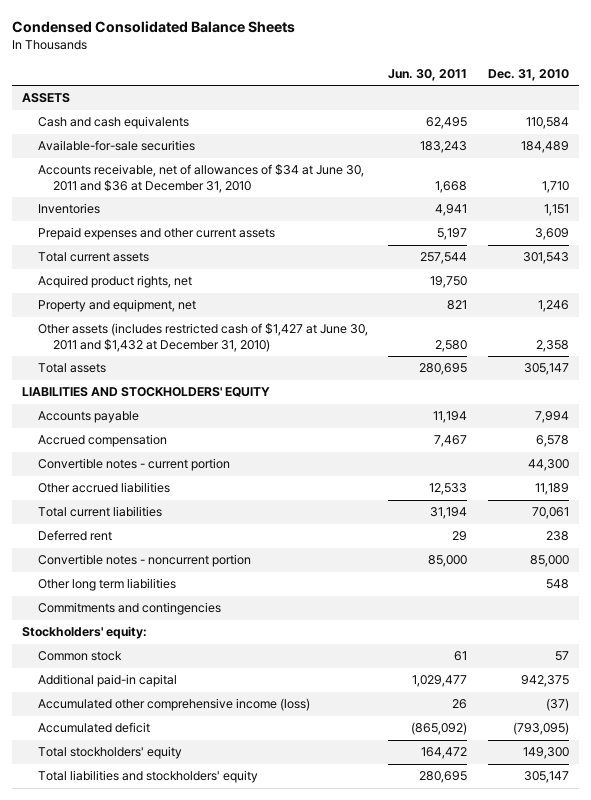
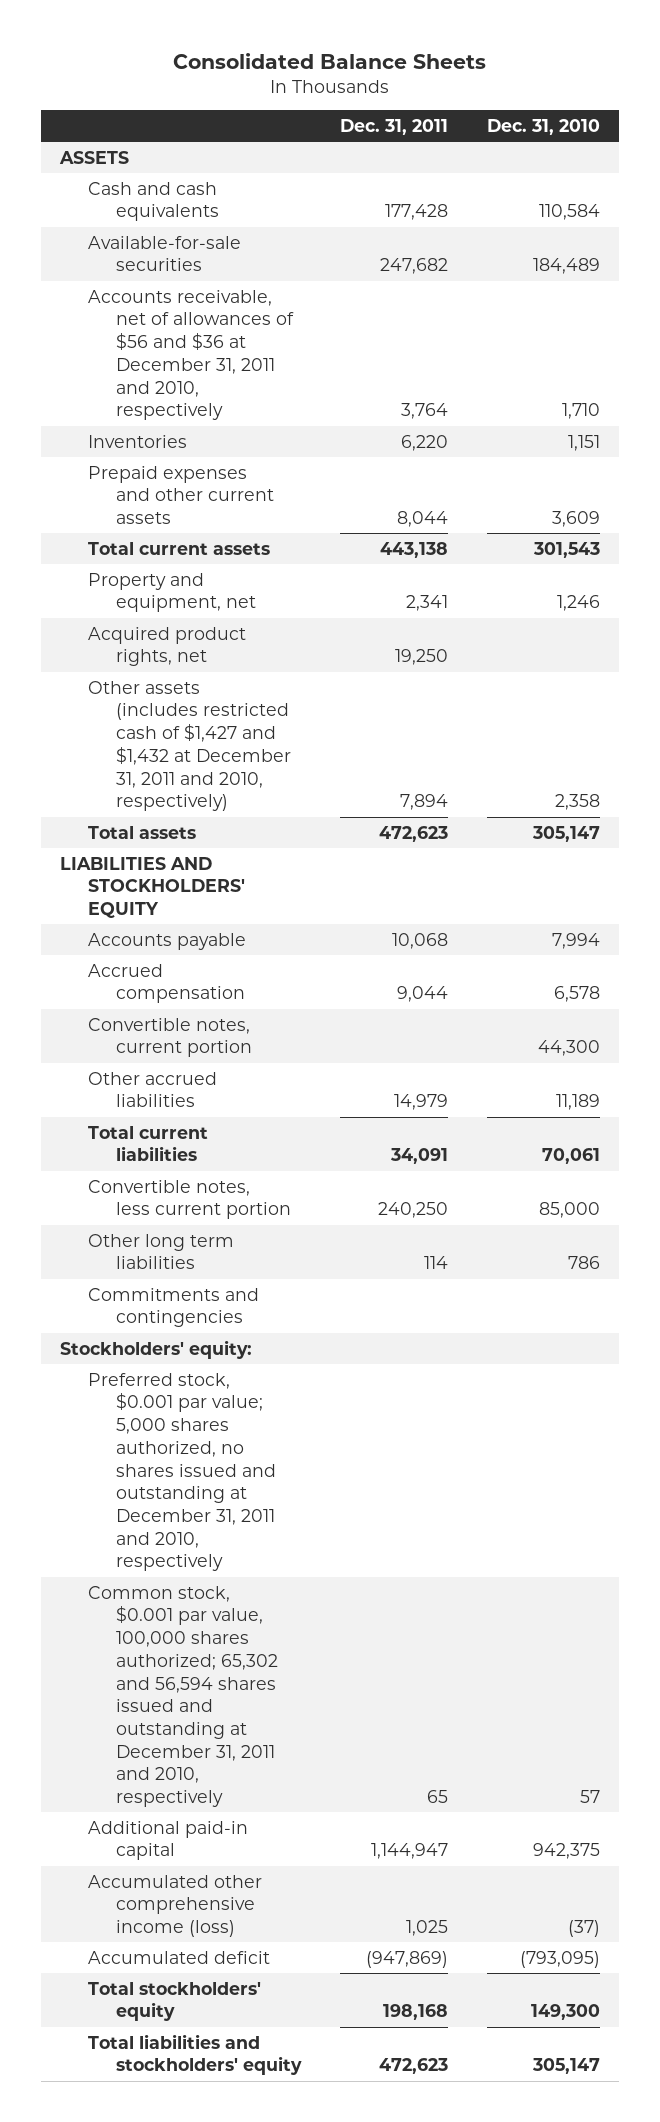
[12,20,296,33] Condensed Consolidated Balance Sheets -> [173,52,487,69] Consolidated Balance Sheets
[388,68,468,81] Jun. 30, 2011 -> none
none -> [339,118,448,135] Dec. 31, 2011
[37,164,364,193] Accounts receivable, net of allowances of $34 at June 30, 2011 and $36 at December 31, 2010 -> [88,289,295,421] Accounts receivable, net of allowances of $56 and $36 at December 31, 2011 and 2010, respectively
[37,275,192,289] Acquired product rights, net -> [88,626,247,667] Acquired product rights, net
[37,323,368,352] Other assets (includes restricted cash of $1,427 at June 30, 2011 and $1,432 at December 31, 2010) -> [88,680,292,812] Other assets (includes restricted cash of $1,427 and $1,432 at December 31, 2011 and 2010, respectively)
[37,458,230,472] Convertible notes - current portion -> [88,1017,253,1058] Convertible notes, current portion
[37,530,112,542] Deferred rent -> none
[37,554,251,568] Convertible notes - noncurrent portion -> [88,1179,292,1220] Convertible notes, less current portion
[545,579,569,590] 548 -> [567,1256,600,1270] 786
none -> [88,1372,277,1572] Preferred stock, $0.001 par value; 5,000 shares authorized, no shares issued and outstanding at December 31, 2011 and 2010, respectively
[37,651,122,662] Common stock -> [88,1585,279,1808] Common stock, $0.001 par value, 100,000 shares authorized; 65,302 and 56,594 shares issued and outstanding at December 31, 2011 and 2010, respectively

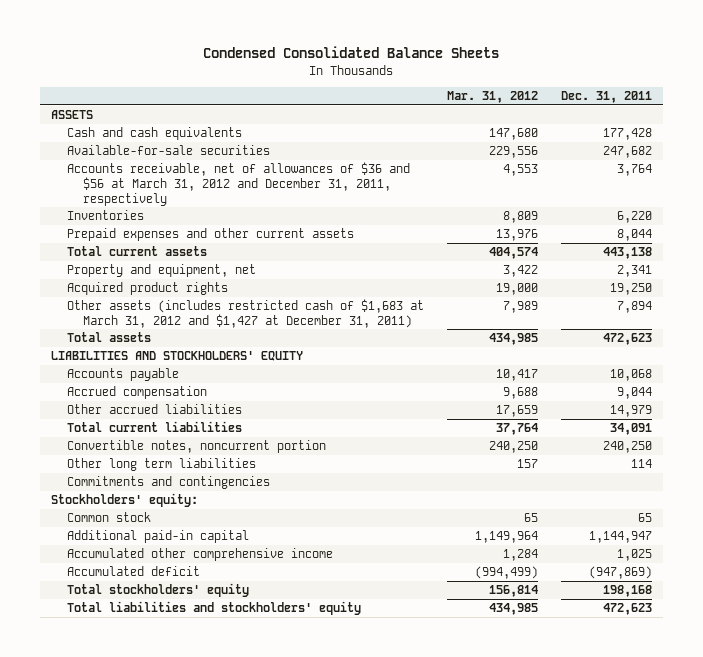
[173,52,487,69] Consolidated Balance Sheets -> [203,46,500,59] Condensed Consolidated Balance Sheets
[486,118,600,135] Dec. 31, 2010 -> none
none -> [446,90,538,103] Mar. 31, 2012
[88,289,295,421] Accounts receivable, net of allowances of $56 and $36 at December 31, 2011 and 2010, respectively -> [67,162,411,206] Accounts receivable, net of allowances of $36 and $56 at March 31, 2012 and December 31, 2011, respectively
[88,626,247,667] Acquired product rights, net -> [67,282,229,296] Acquired product rights
[88,680,292,812] Other assets (includes restricted cash of $1,427 and $1,432 at December 31, 2011 and 2010, respectively) -> [67,299,425,328] Other assets (includes restricted cash of $1,683 at March 31, 2012 and $1,427 at December 31, 2011)
[88,1017,253,1058] Convertible notes, current portion -> none
[88,1179,292,1220] Convertible notes, less current portion -> [67,440,327,454] Convertible notes, noncurrent portion
[88,1372,277,1572] Preferred stock, $0.001 par value; 5,000 shares authorized, no shares issued and outstanding at December 31, 2011 and 2010, respectively -> none
[88,1585,279,1808] Common stock, $0.001 par value, 100,000 shares authorized; 65,302 and 56,594 shares issued and outstanding at December 31, 2011 and 2010, respectively -> [67,512,152,523] Common stock
[88,1874,263,1938] Accumulated other comprehensive income (loss) -> [67,548,334,562] Accumulated other comprehensive income

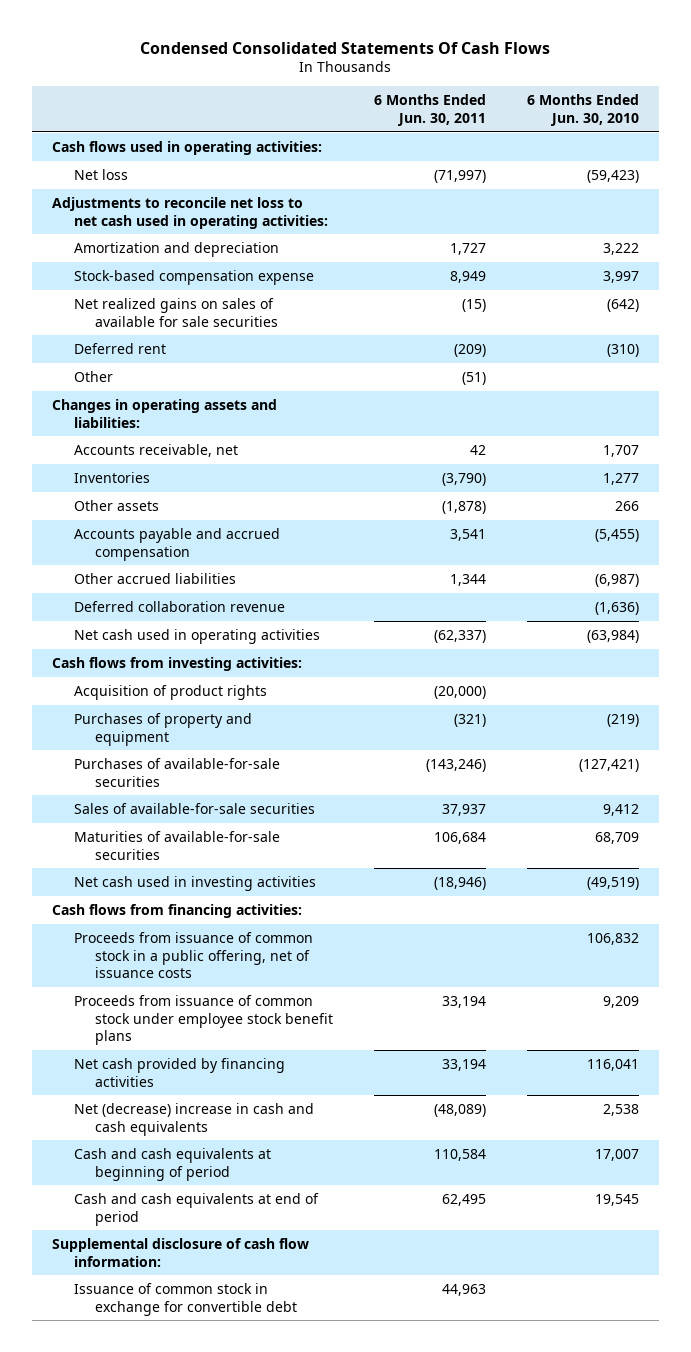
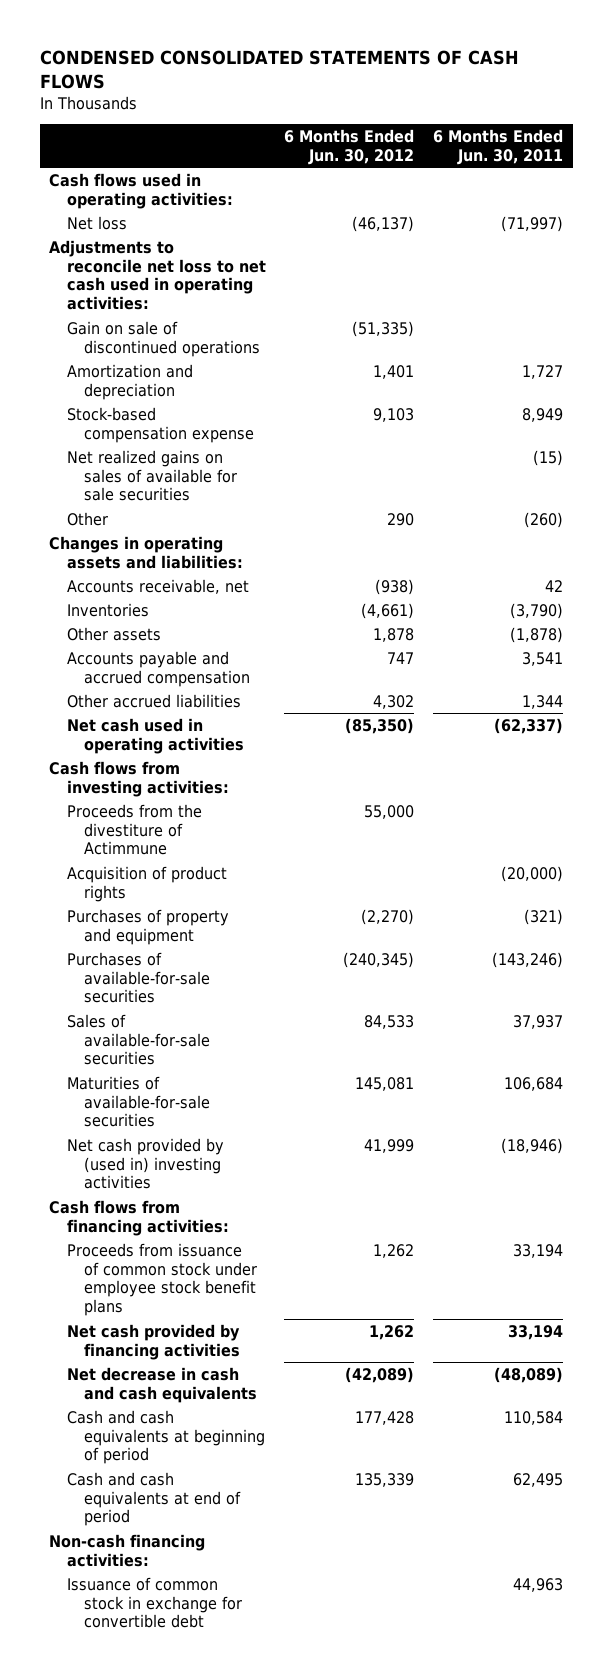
[140,41,551,54] Condensed Consolidated Statements Of Cash Flows -> [39,49,519,89] CONDENSED CONSOLIDATED STATEMENTS OF CASH FLOWS
[526,94,639,126] 6 Months Ended Jun. 30, 2010 -> none
none -> [284,128,415,165] 6 Months Ended Jun. 30, 2012
none -> [66,320,260,357] Gain on sale of discontinued operations
[73,342,166,354] Deferred rent -> none
[461,371,486,385] (51) -> [524,511,564,528] (260)
[73,600,285,612] Deferred collaboration revenue -> none
none -> [66,803,202,856] Proceeds from the divestiture of Actimmune
[73,875,316,891] Net cash used in investing activities -> [66,1137,224,1190] Net cash provided by (used in) investing activities
[73,931,313,979] Proceeds from issuance of common stock in a public offering, net of issuance costs -> none
[73,1102,314,1136] Net (decrease) increase in cash and cash equivalents -> [66,1366,257,1403] Net decrease in cash and cash equivalents
[52,1237,310,1267] Supplemental disclosure of cash flow information: -> none
none -> [49,1533,206,1567] Non-cash financing activities:

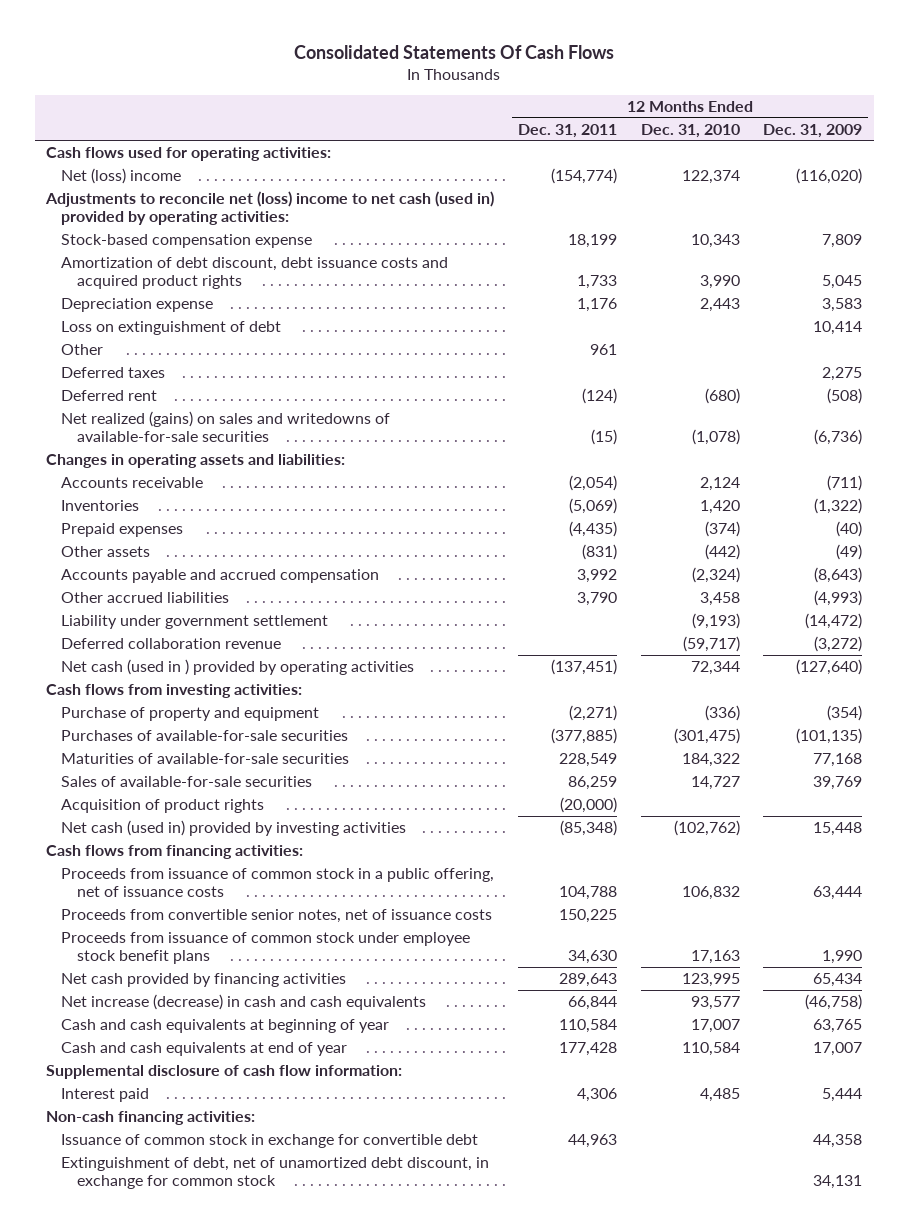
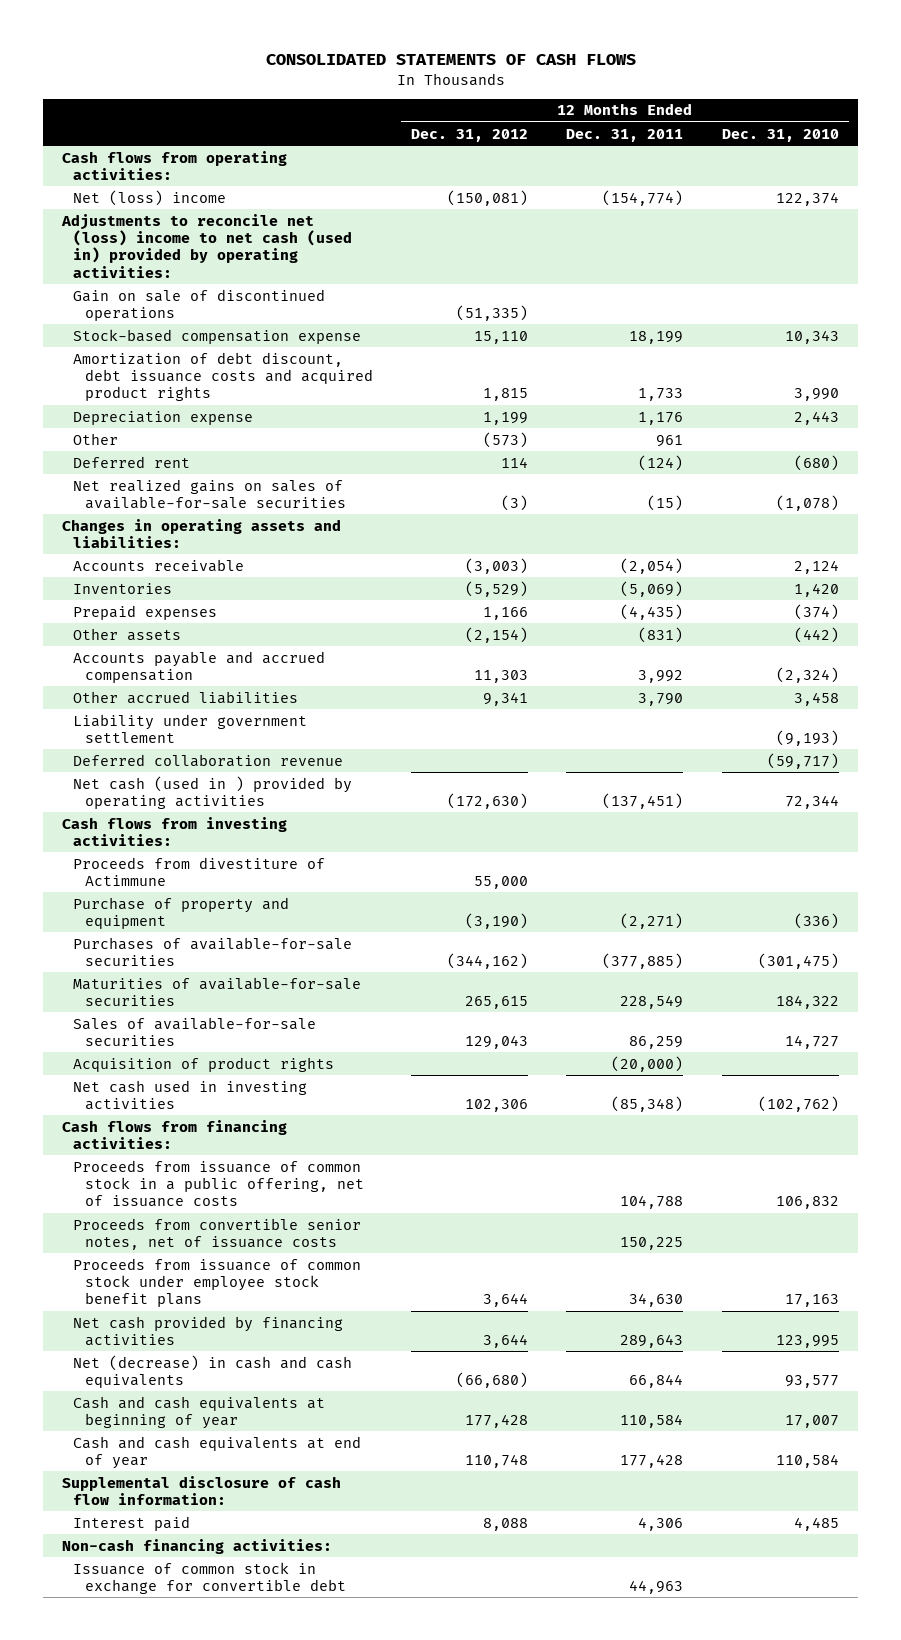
[294,44,615,59] Consolidated Statements Of Cash Flows -> [265,54,636,66] CONSOLIDATED STATEMENTS OF CASH FLOWS
[763,123,863,138] Dec. 31, 2009 -> none
none -> [411,128,529,142] Dec. 31, 2012
[46,146,332,161] Cash flows used for operating activities: -> [62,150,288,180] Cash flows from operating activities:
none -> [73,288,326,321] Gain on sale of discontinued operations
[61,320,282,335] Loss on extinguishment of debt -> none
[61,366,166,378] Deferred taxes -> none
[61,410,391,443] Net realized (gains) on sales and writedowns of available-for-sale securities -> [73,478,346,509] Net realized gains on sales of available-for-sale securities
none -> [73,856,326,886] Proceeds from divestiture of Actimmune
[61,819,407,836] Net cash (used in) provided by investing activities -> [73,1079,308,1110] Net cash used in investing activities
[61,993,427,1010] Net increase (decrease) in cash and cash equivalents -> [73,1354,353,1388] Net (decrease) in cash and cash equivalents
[61,1156,490,1190] Extinguishment of debt, net of unamortized debt discount, in exchange for common stock -> none

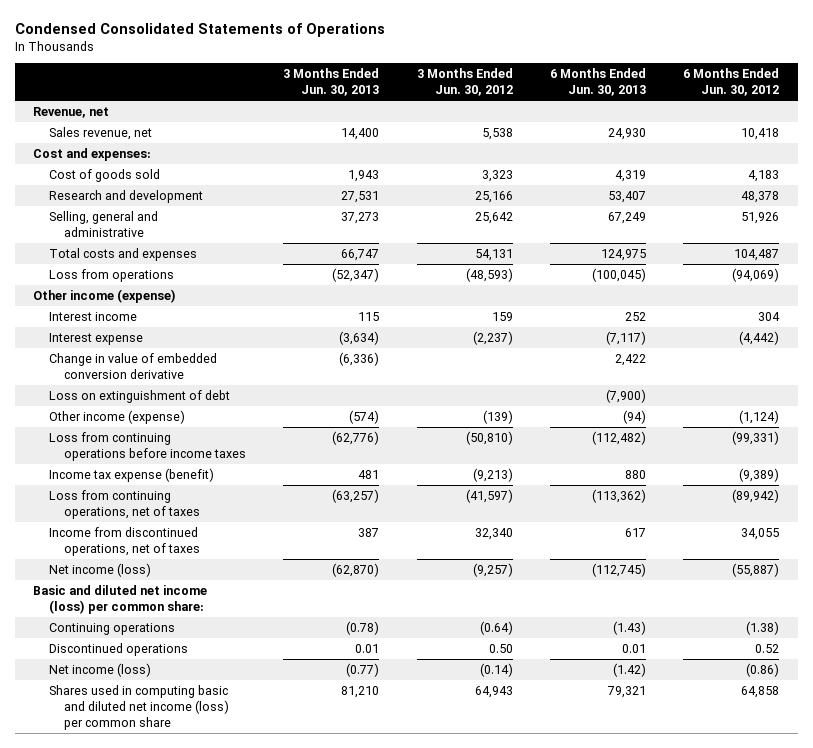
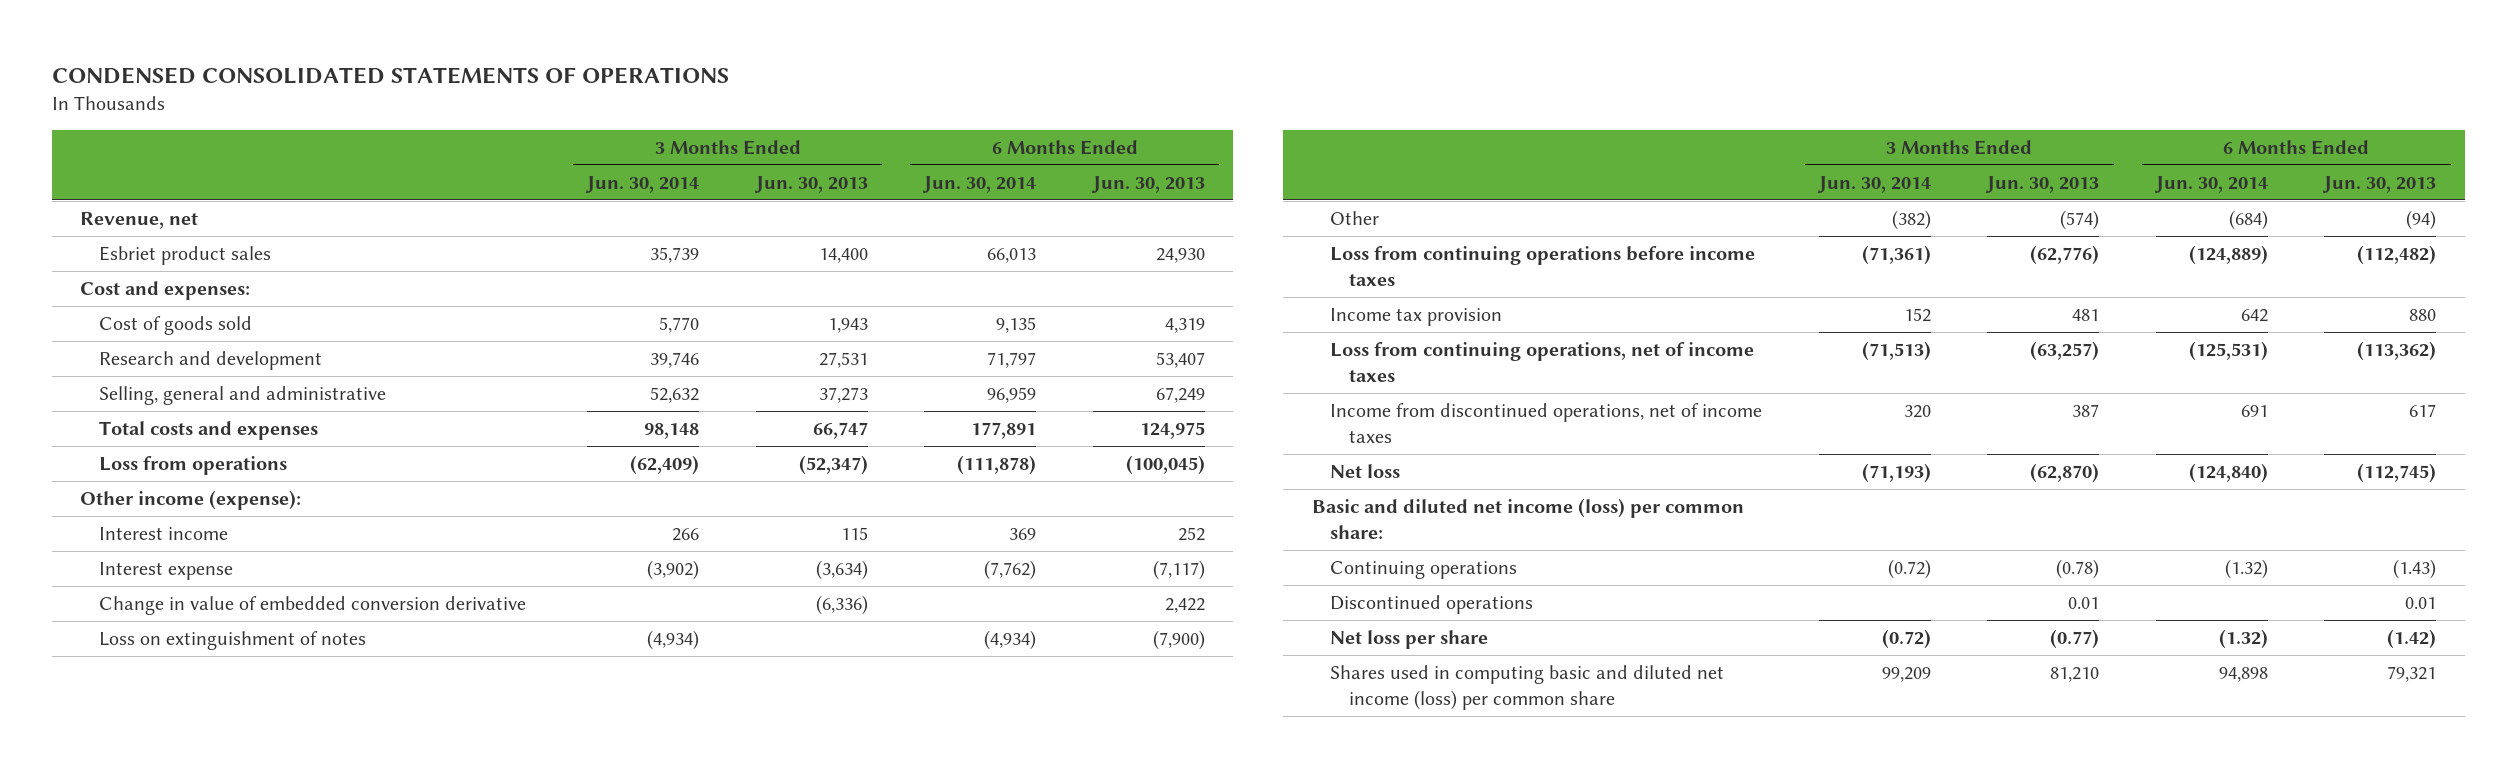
[14,23,385,38] Condensed Consolidated Statements of Operations -> [51,66,729,84] CONDENSED CONSOLIDATED STATEMENTS OF OPERATIONS
[416,68,513,97] 3 Months Ended Jun. 30, 2012 -> none
[683,68,780,97] 6 Months Ended Jun. 30, 2012 -> none
none -> [585,175,700,193] Jun. 30, 2014
none -> [922,175,1037,193] Jun. 30, 2014
[48,126,152,140] Sales revenue, net -> [98,245,271,265] Esbriet product sales
[33,288,177,303] Other income (expense) -> [79,489,301,510] Other income (expense):
[48,389,230,403] Loss on extinguishment of debt -> [98,630,366,650] Loss on extinguishment of notes
[48,409,185,424] Other income (expense) -> [1330,210,1380,225] Other
[48,467,214,482] Income tax expense (benefit) -> [1330,307,1503,326] Income tax provision
[48,489,201,519] Loss from continuing operations, net of taxes -> [1330,341,1755,382] Loss from continuing operations, net of income taxes
[48,526,201,556] Income from discontinued operations, net of taxes -> [1330,402,1763,443] Income from discontinued operations, net of income taxes
[48,562,151,577] Net income (loss) -> [1330,463,1401,478] Net loss
[48,662,151,677] Net income (loss) -> [1330,629,1489,649] Net loss per share

